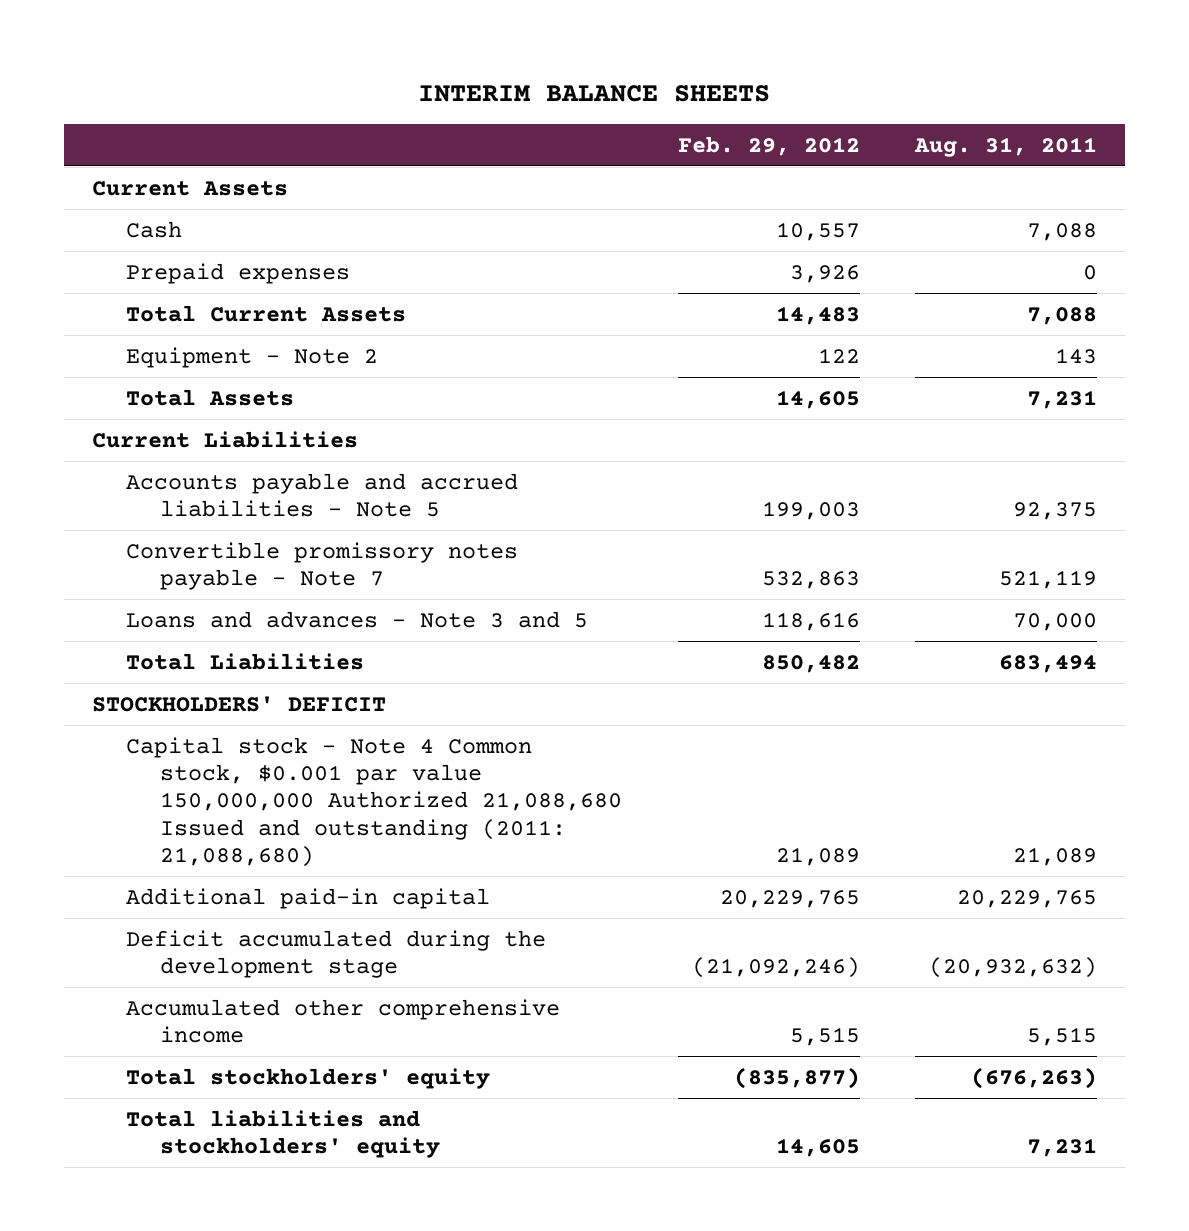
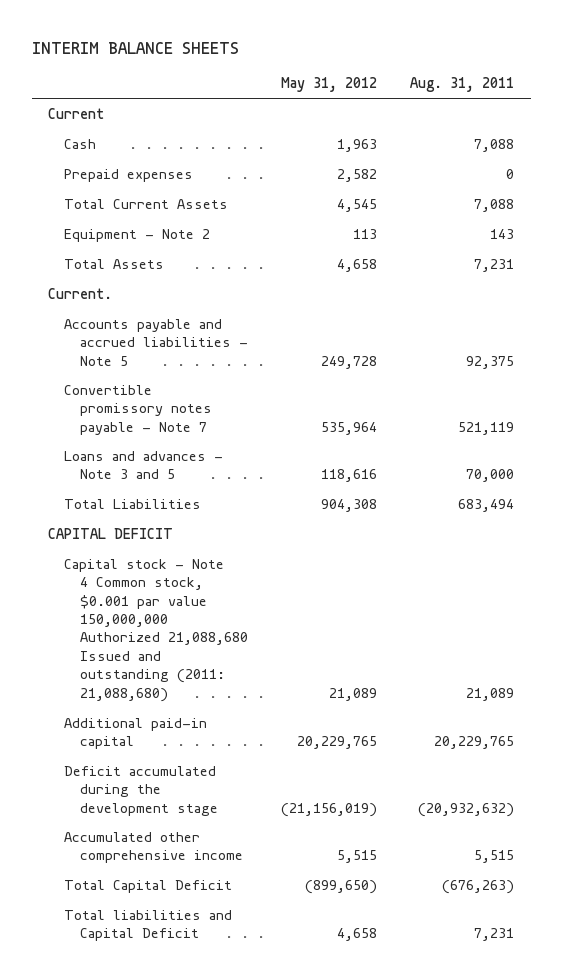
[677,135,860,156] Feb. 29, 2012 -> none
none -> [281,77,378,93] May 31, 2012
[91,180,288,196] Current Assets -> [48,107,105,119] Current
[91,430,358,448] Current Liabilities -> [48,287,113,299] Current.
[91,695,386,712] STOCKHOLDERS' DEFICIT -> [48,527,174,539] CAPITAL DEFICIT
[126,1067,491,1089] Total stockholders' equity -> [64,879,233,893] Total Capital Deficit
[126,1109,441,1159] Total liabilities and stockholders' equity -> [64,909,233,942] Total liabilities and Capital Deficit

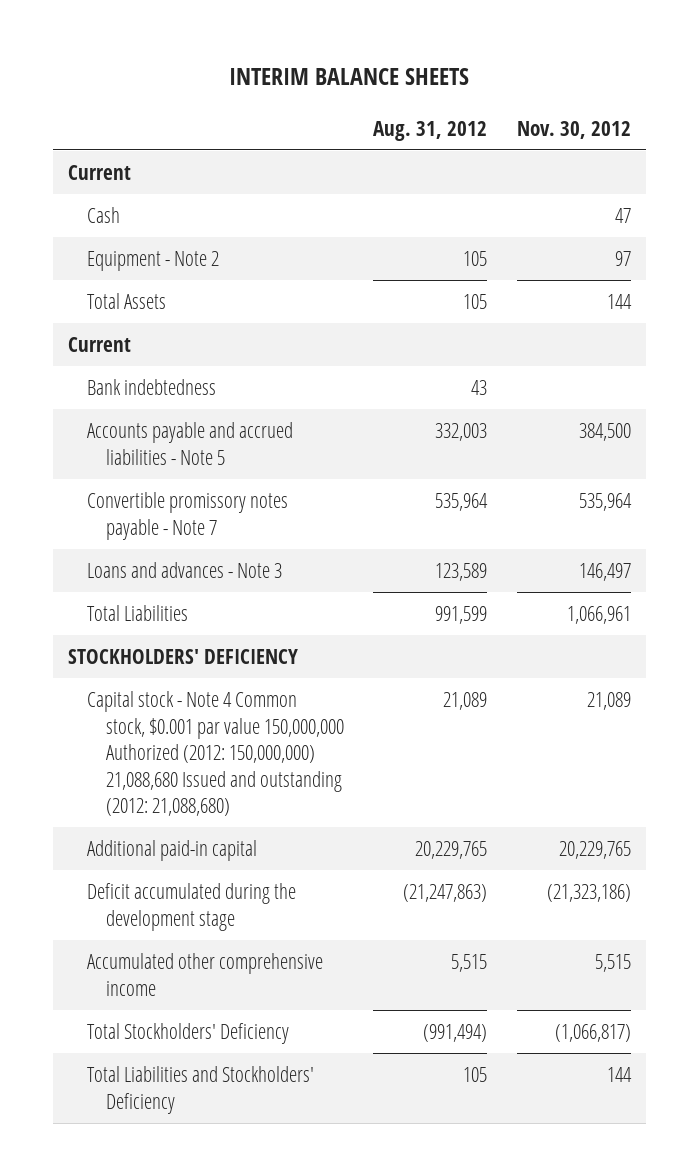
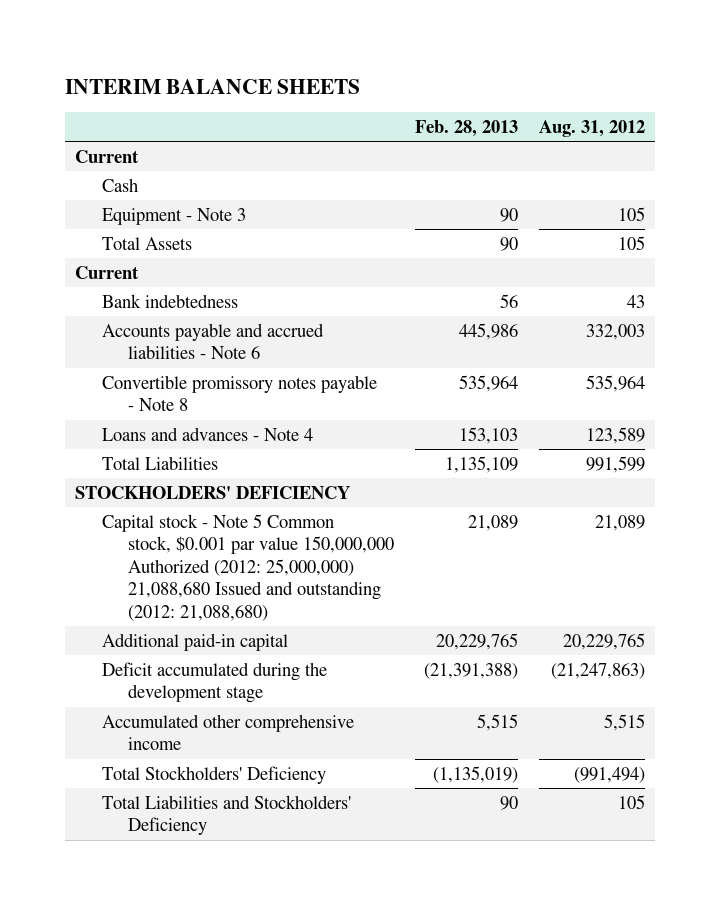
[517,120,632,139] Nov. 30, 2012 -> none
none -> [415,120,519,138] Feb. 28, 2013
[86,251,219,272] Equipment - Note 2 -> [101,207,246,225] Equipment - Note 3
[86,422,293,465] Accounts payable and accrued liabilities - Note 5 -> [101,322,324,360] Accounts payable and accrued liabilities - Note 6
[86,492,288,540] Convertible promissory notes payable - Note 7 -> [101,374,377,412] Convertible promissory notes payable - Note 8
[86,562,282,579] Loans and advances - Note 3 -> [101,426,313,441] Loans and advances - Note 4
[86,691,344,817] Capital stock - Note 4 Common stock, $0.001 par value 150,000,000 Authorized (2012: 150,000,000) 21,088,680 Issued and outstanding (2012: 21,088,680) -> [101,513,395,621] Capital stock - Note 5 Common stock, $0.001 par value 150,000,000 Authorized (2012: 25,000,000) 21,088,680 Issued and outstanding (2012: 21,088,680)

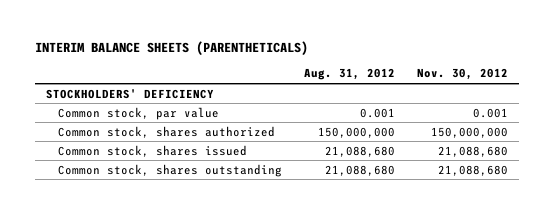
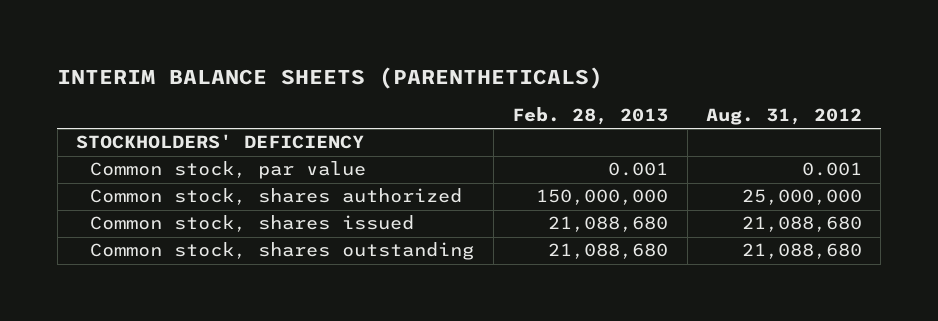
[416,68,508,81] Nov. 30, 2012 -> none
none -> [512,106,669,125] Feb. 28, 2013
[317,126,395,138] 150,000,000 -> [741,189,862,206] 25,000,000

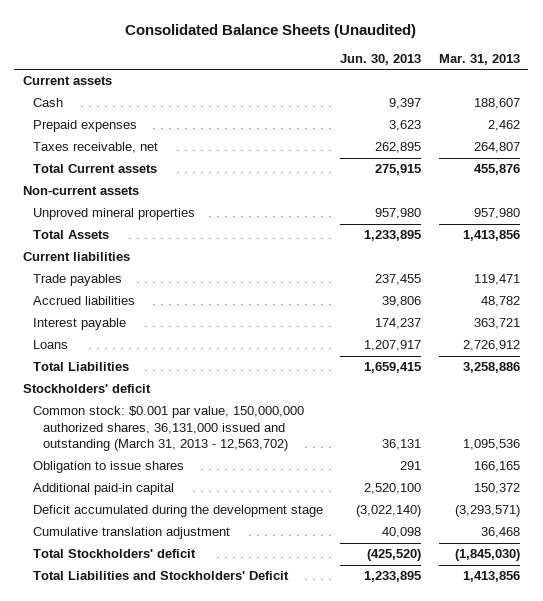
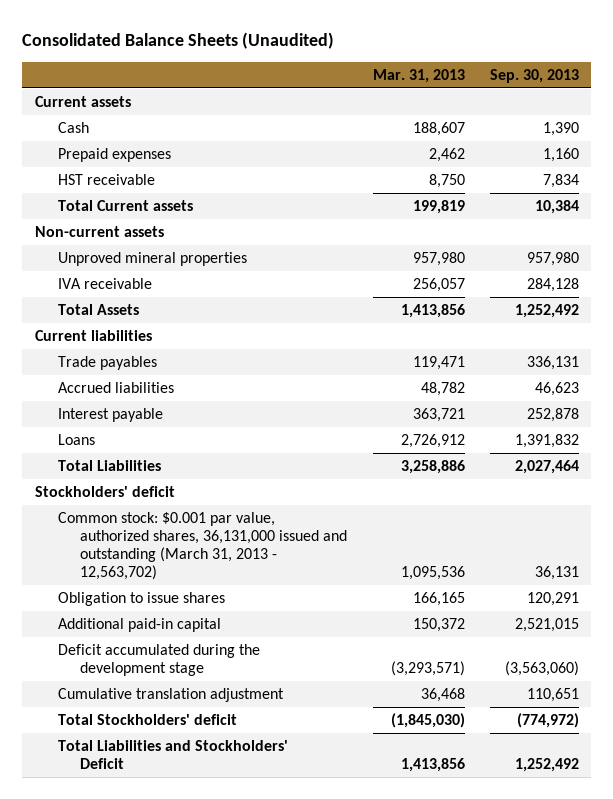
[340,54,422,66] Jun. 30, 2013 -> none
none -> [489,68,579,83] Sep. 30, 2013
[32,142,158,154] Taxes receivable, net -> [57,174,155,186] HST receivable
[473,142,520,154] 264,807 -> [428,174,465,189] 8,750
[473,164,520,176] 455,876 -> [412,200,465,215] 199,819
none -> [57,278,152,290] IVA receivable
[32,406,304,452] Common stock: $0.001 par value, 150,000,000 authorized shares, 36,131,000 issued and outstanding (March 31, 2013 - 12,563,702) -> [57,512,348,580] Common stock: $0.001 par value, authorized shares, 36,131,000 issued and outstanding (March 31, 2013 - 12,563,702)

